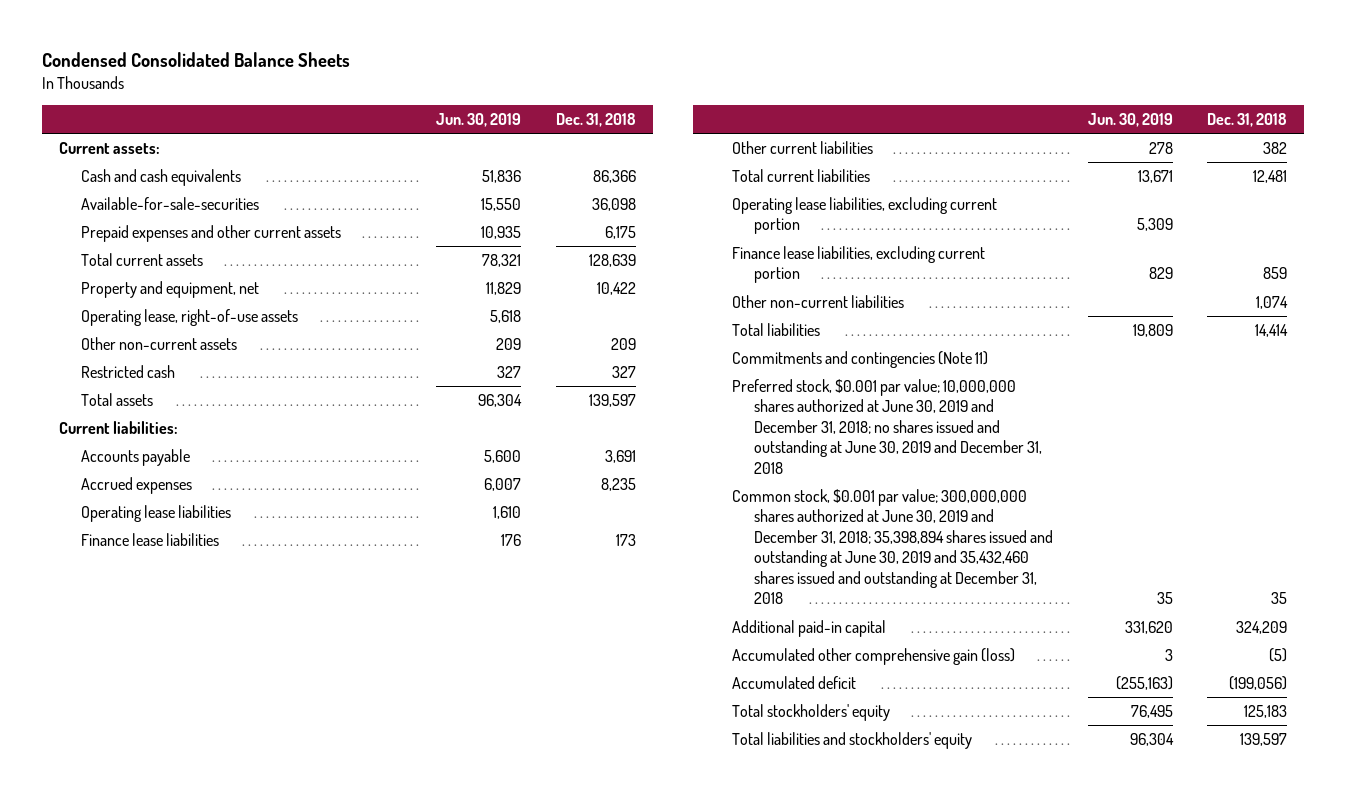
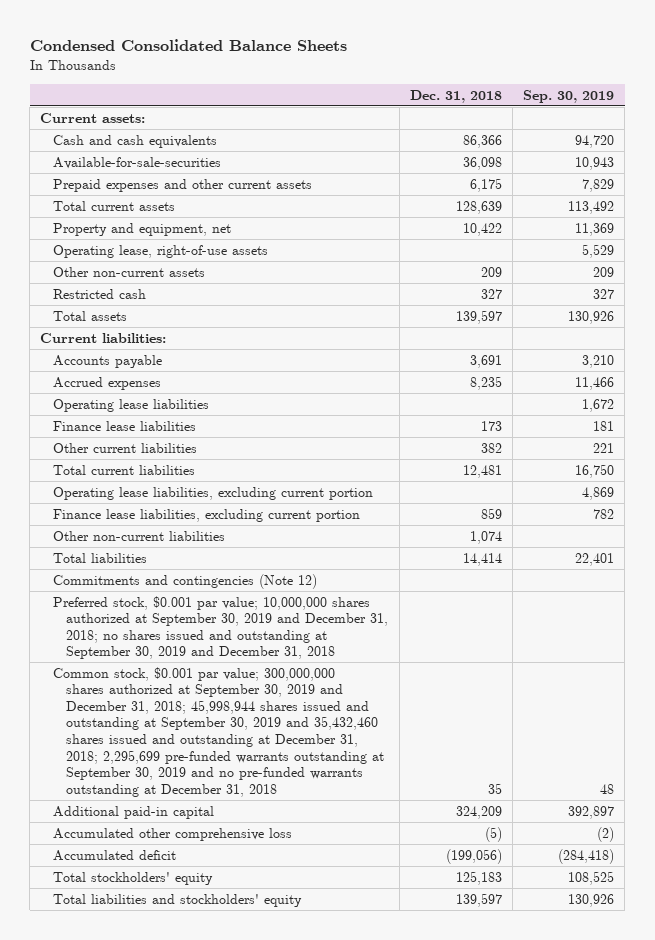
[436,112,522,127] Jun. 30, 2019 -> none
none -> [523,89,615,103] Sep. 30, 2019
[732,351,989,369] Commitments and contingencies (Note 11) -> [53,573,318,589] Commitments and contingencies (Note 12)
[732,379,1043,474] Preferred stock, $0.001 par value; 10,000,000 shares authorized at June 30, 2019 and December 31, 2018; no shares issued and outstanding at June 30, 2019 and December 31, 2018 -> [53,595,389,660] Preferred stock, $0.001 par value; 10,000,000 shares authorized at September 30, 2019 and December 31, 2018; no shares issued and outstanding at September 30, 2019 and December 31, 2018
[732,489,1054,605] Common stock, $0.001 par value; 300,000,000 shares authorized at June 30, 2019 and December 31, 2018; 35,398,894 shares issued and outstanding at June 30, 2019 and 35,432,460 shares issued and outstanding at December 31, 2018 -> [53,666,385,797] Common stock, $0.001 par value; 300,000,000 shares authorized at September 30, 2019 and December 31, 2018; 45,998,944 shares issued and outstanding at September 30, 2019 and 35,432,460 shares issued and outstanding at December 31, 2018; 2,295,699 pre-funded warrants outstanding at September 30, 2019 and no pre-funded warrants outstanding at December 31, 2018
[732,648,1016,666] Accumulated other comprehensive gain (loss) -> [53,827,293,841] Accumulated other comprehensive loss

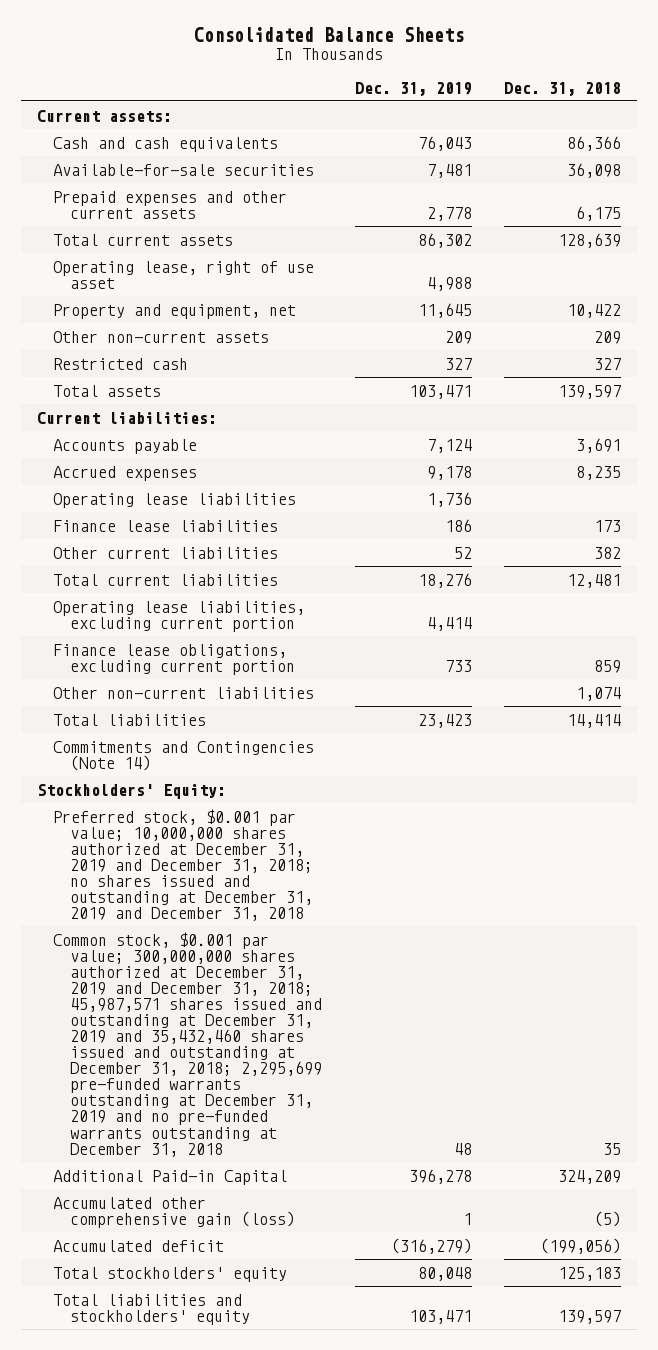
[29,39,347,52] Condensed Consolidated Balance Sheets -> [193,26,464,42] Consolidated Balance Sheets
[523,89,615,103] Sep. 30, 2019 -> none
none -> [354,81,472,96] Dec. 31, 2019
[53,156,222,169] Available-for-sale-securities -> [53,163,315,176] Available-for-sale securities
none -> [53,260,315,289] Operating lease, right of use asset
[53,244,269,258] Operating lease, right-of-use assets -> none
[53,508,361,522] Finance lease liabilities, excluding current portion -> [53,643,296,675] Finance lease obligations, excluding current portion
[53,573,318,589] Commitments and contingencies (Note 12) -> [53,740,315,771] Commitments and Contingencies (Note 14)
none -> [36,783,226,799] Stockholders' Equity:
[53,595,389,660] Preferred stock, $0.001 par value; 10,000,000 shares authorized at September 30, 2019 and December 31, 2018; no shares issued and outstanding at September 30, 2019 and December 31, 2018 -> [53,808,314,922] Preferred stock, $0.001 par value; 10,000,000 shares authorized at December 31, 2019 and December 31, 2018; no shares issued and outstanding at December 31, 2019 and December 31, 2018
[53,666,385,797] Common stock, $0.001 par value; 300,000,000 shares authorized at September 30, 2019 and December 31, 2018; 45,998,944 shares issued and outstanding at September 30, 2019 and 35,432,460 shares issued and outstanding at December 31, 2018; 2,295,699 pre-funded warrants outstanding at September 30, 2019 and no pre-funded warrants outstanding at December 31, 2018 -> [53,931,323,1157] Common stock, $0.001 par value; 300,000,000 shares authorized at December 31, 2019 and December 31, 2018; 45,987,571 shares issued and outstanding at December 31, 2019 and 35,432,460 shares issued and outstanding at December 31, 2018; 2,295,699 pre-funded warrants outstanding at December 31, 2019 and no pre-funded warrants outstanding at December 31, 2018
[53,805,215,819] Additional paid-in capital -> [53,1169,288,1185] Additional Paid-in Capital
[53,827,293,841] Accumulated other comprehensive loss -> [53,1196,296,1228] Accumulated other comprehensive gain (loss)

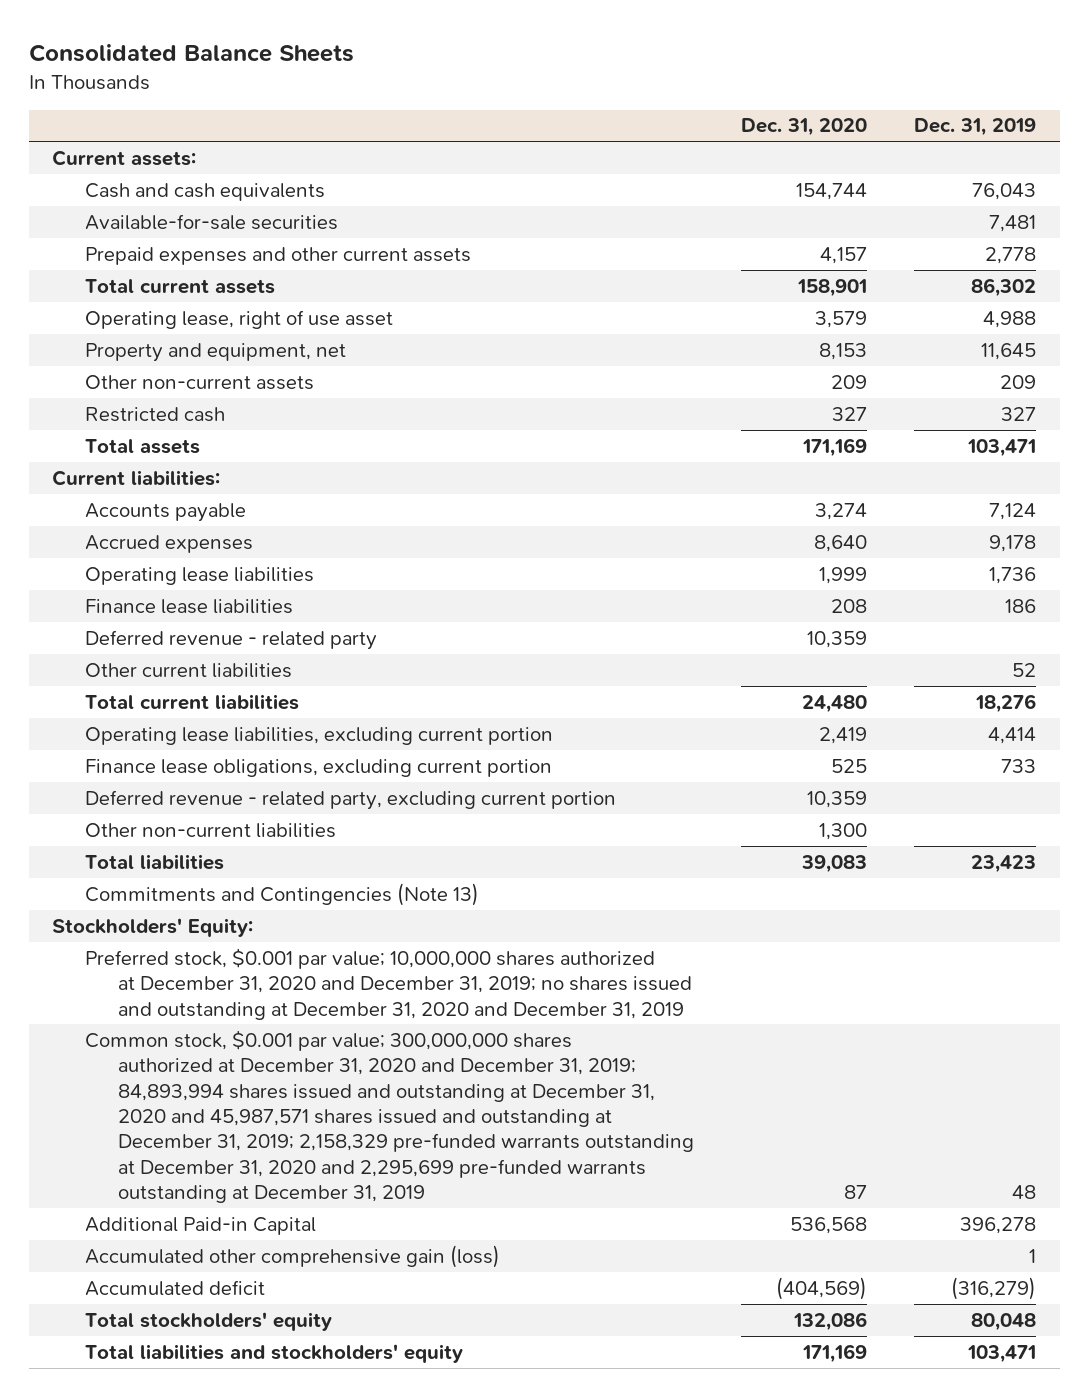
[504,81,622,96] Dec. 31, 2018 -> none
none -> [741,118,868,137] Dec. 31, 2020
none -> [85,629,378,650] Deferred revenue - related party
none -> [85,789,617,810] Deferred revenue - related party, excluding current portion
[53,740,315,771] Commitments and Contingencies (Note 14) -> [85,882,480,906] Commitments and Contingencies (Note 13)
[53,808,314,922] Preferred stock, $0.001 par value; 10,000,000 shares authorized at December 31, 2019 and December 31, 2018; no shares issued and outstanding at December 31, 2019 and December 31, 2018 -> [85,947,693,1020] Preferred stock, $0.001 par value; 10,000,000 shares authorized at December 31, 2020 and December 31, 2019; no shares issued and outstanding at December 31, 2020 and December 31, 2019
[53,931,323,1157] Common stock, $0.001 par value; 300,000,000 shares authorized at December 31, 2019 and December 31, 2018; 45,987,571 shares issued and outstanding at December 31, 2019 and 35,432,460 shares issued and outstanding at December 31, 2018; 2,295,699 pre-funded warrants outstanding at December 31, 2019 and no pre-funded warrants outstanding at December 31, 2018 -> [85,1029,695,1204] Common stock, $0.001 par value; 300,000,000 shares authorized at December 31, 2020 and December 31, 2019; 84,893,994 shares issued and outstanding at December 31, 2020 and 45,987,571 shares issued and outstanding at December 31, 2019; 2,158,329 pre-funded warrants outstanding at December 31, 2020 and 2,295,699 pre-funded warrants outstanding at December 31, 2019

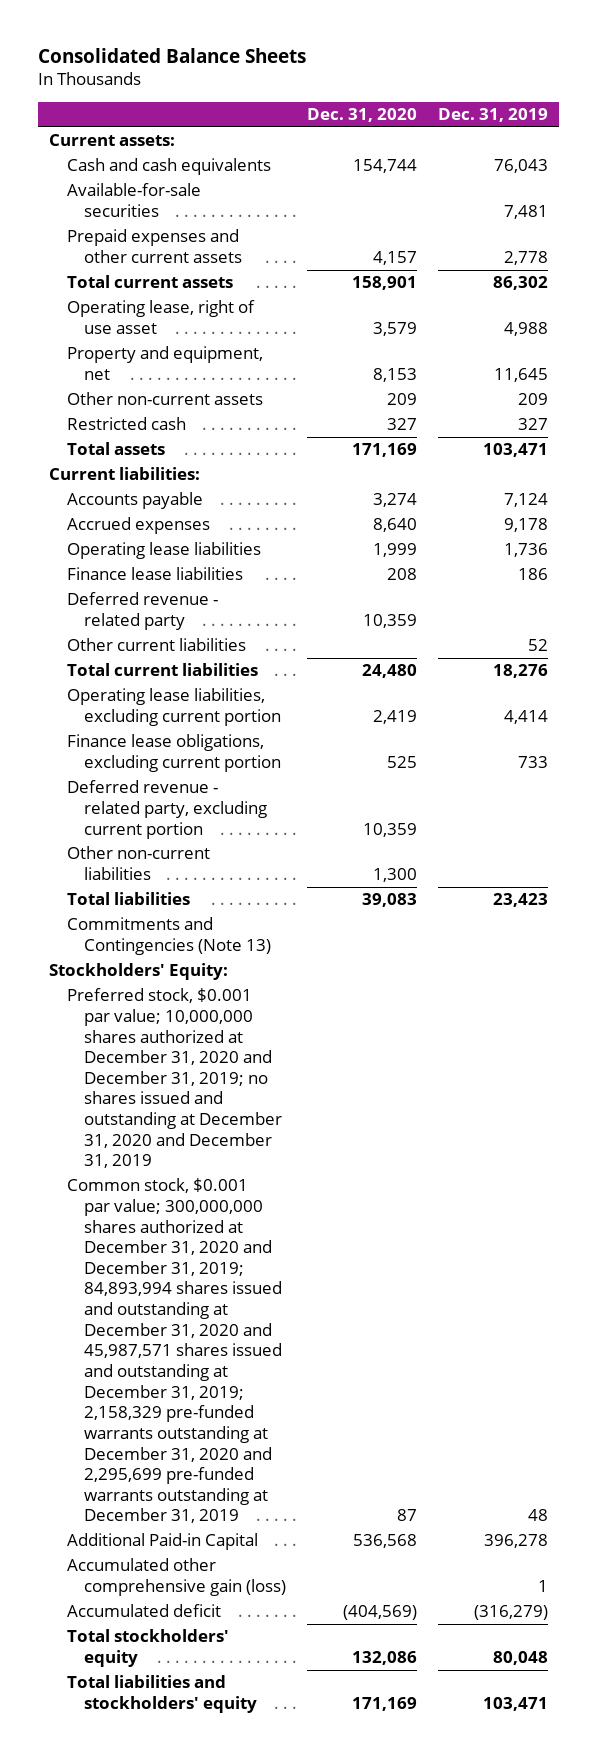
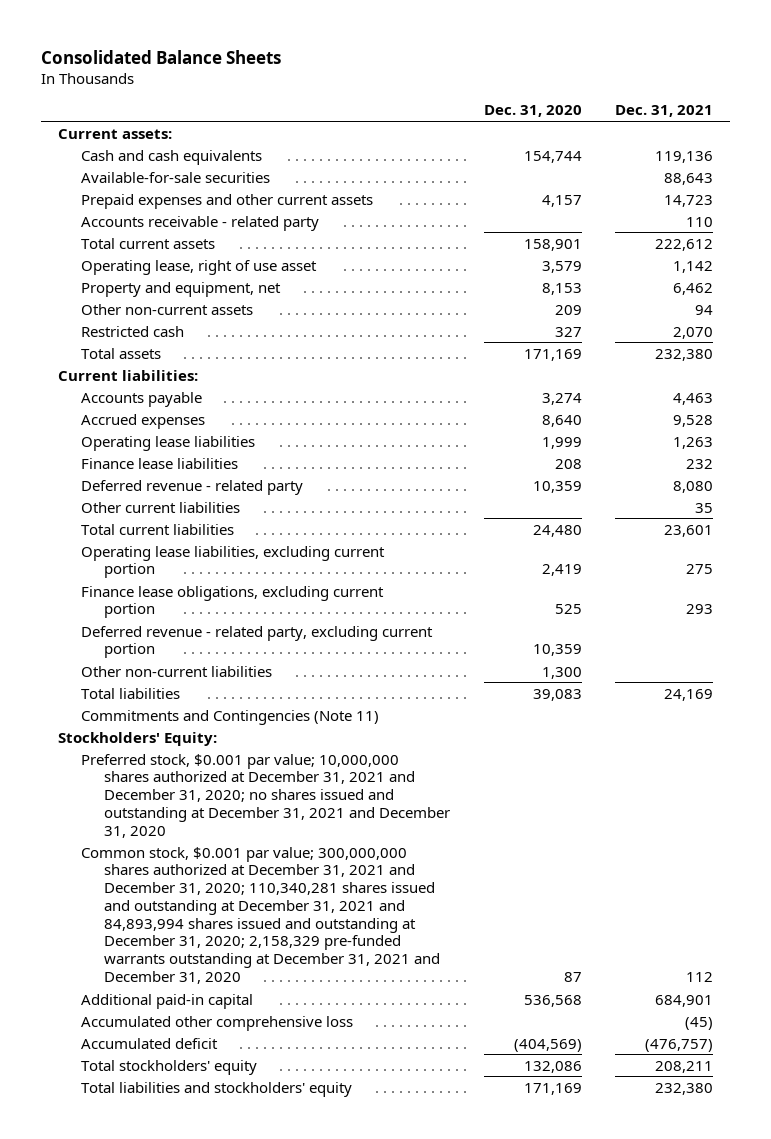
[438,107,549,122] Dec. 31, 2019 -> none
none -> [615,105,714,118] Dec. 31, 2021
none -> [80,215,319,231] Accounts receivable - related party
[66,917,272,955] Commitments and Contingencies (Note 13) -> [80,709,379,725] Commitments and Contingencies (Note 11)
[66,988,283,1169] Preferred stock, $0.001 par value; 10,000,000 shares authorized at December 31, 2020 and December 31, 2019; no shares issued and outstanding at December 31, 2020 and December 31, 2019 -> [80,753,451,838] Preferred stock, $0.001 par value; 10,000,000 shares authorized at December 31, 2021 and December 31, 2020; no shares issued and outstanding at December 31, 2021 and December 31, 2020
[66,1178,283,1524] Common stock, $0.001 par value; 300,000,000 shares authorized at December 31, 2020 and December 31, 2019; 84,893,994 shares issued and outstanding at December 31, 2020 and 45,987,571 shares issued and outstanding at December 31, 2019; 2,158,329 pre-funded warrants outstanding at December 31, 2020 and 2,295,699 pre-funded warrants outstanding at December 31, 2019 -> [80,846,441,984] Common stock, $0.001 par value; 300,000,000 shares authorized at December 31, 2021 and December 31, 2020; 110,340,281 shares issued and outstanding at December 31, 2021 and 84,893,994 shares issued and outstanding at December 31, 2020; 2,158,329 pre-funded warrants outstanding at December 31, 2021 and December 31, 2020
[66,1533,258,1551] Additional Paid-in Capital -> [80,993,253,1009] Additional paid-in capital
[66,1558,287,1596] Accumulated other comprehensive gain (loss) -> [80,1015,353,1031] Accumulated other comprehensive loss

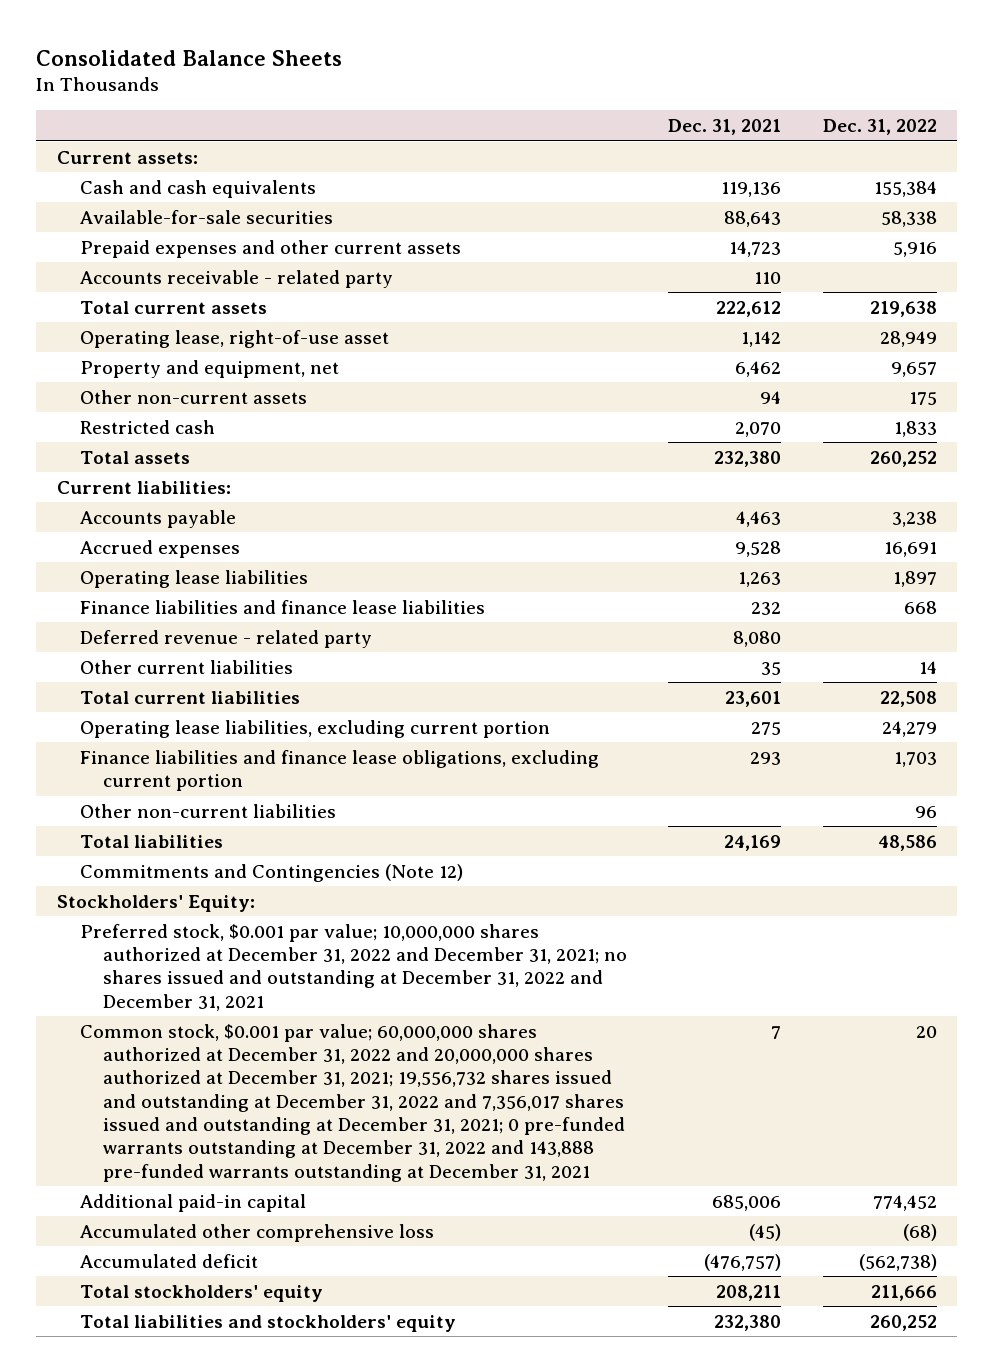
[483,105,582,118] Dec. 31, 2020 -> none
none -> [822,118,937,135] Dec. 31, 2022
[80,259,317,275] Operating lease, right of use asset -> [79,329,389,348] Operating lease, right-of-use asset
[80,457,238,469] Finance lease liabilities -> [79,599,485,614] Finance liabilities and finance lease liabilities
[80,625,433,659] Deferred revenue - related party, excluding current portion -> none
[80,585,384,619] Finance lease obligations, excluding current portion -> [79,749,599,792] Finance liabilities and finance lease obligations, excluding current portion
[80,709,379,725] Commitments and Contingencies (Note 11) -> [79,863,463,882] Commitments and Contingencies (Note 12)
[80,753,451,838] Preferred stock, $0.001 par value; 10,000,000 shares authorized at December 31, 2021 and December 31, 2020; no shares issued and outstanding at December 31, 2021 and December 31, 2020 -> [79,923,627,1011] Preferred stock, $0.001 par value; 10,000,000 shares authorized at December 31, 2022 and December 31, 2021; no shares issued and outstanding at December 31, 2022 and December 31, 2021
[80,846,441,984] Common stock, $0.001 par value; 300,000,000 shares authorized at December 31, 2021 and December 31, 2020; 110,340,281 shares issued and outstanding at December 31, 2021 and 84,893,994 shares issued and outstanding at December 31, 2020; 2,158,329 pre-funded warrants outstanding at December 31, 2021 and December 31, 2020 -> [79,1023,625,1182] Common stock, $0.001 par value; 60,000,000 shares authorized at December 31, 2022 and 20,000,000 shares authorized at December 31, 2021; 19,556,732 shares issued and outstanding at December 31, 2022 and 7,356,017 shares issued and outstanding at December 31, 2021; 0 pre-funded warrants outstanding at December 31, 2022 and 143,888 pre-funded warrants outstanding at December 31, 2021
[686,971,714,982] 112 -> [771,1025,782,1039] 7
[655,994,714,1007] 684,901 -> [712,1194,782,1211] 685,006

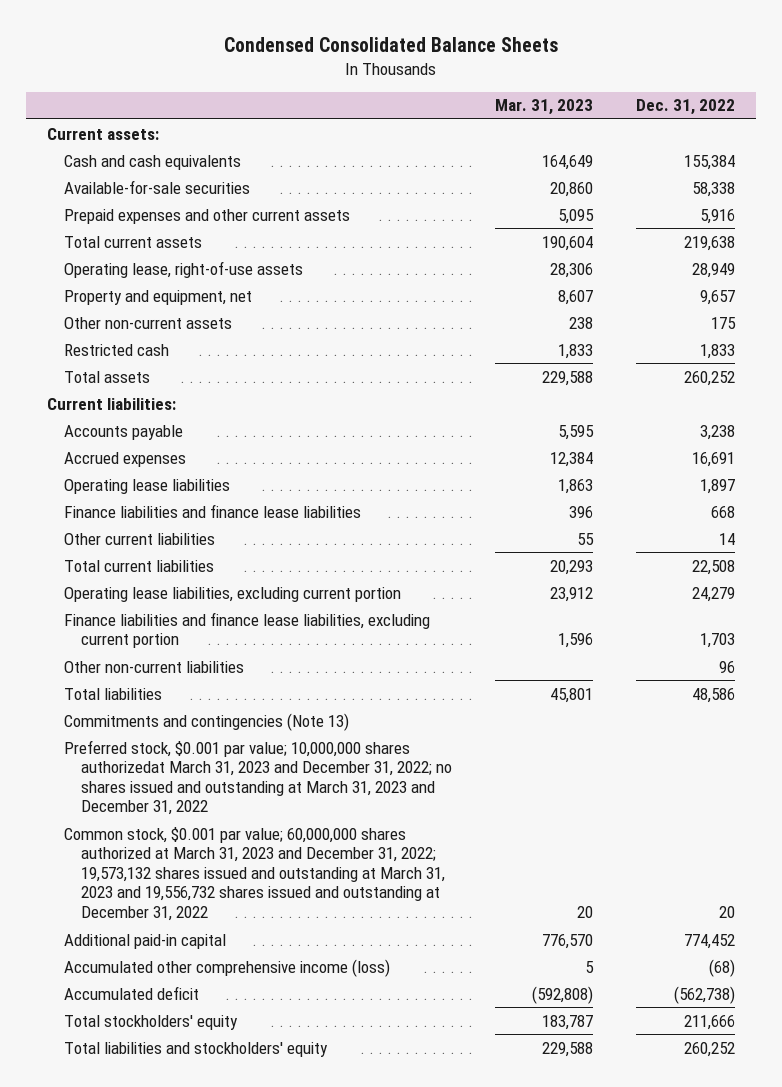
[36,49,343,66] Consolidated Balance Sheets -> [223,37,558,53] Condensed Consolidated Balance Sheets
[668,118,782,135] Dec. 31, 2021 -> none
none -> [494,99,593,116] Mar. 31, 2023
[79,269,393,288] Accounts receivable - related party -> none
[79,329,389,348] Operating lease, right-of-use asset -> [63,260,303,278] Operating lease, right-of-use assets
[79,629,372,648] Deferred revenue - related party -> none
[79,749,599,792] Finance liabilities and finance lease obligations, excluding current portion -> [63,611,430,649] Finance liabilities and finance lease liabilities, excluding current portion
[56,894,255,912] Stockholders' Equity: -> none
[79,863,463,882] Commitments and Contingencies (Note 12) -> [63,712,349,731] Commitments and contingencies (Note 13)
[79,923,627,1011] Preferred stock, $0.001 par value; 10,000,000 shares authorized at December 31, 2022 and December 31, 2021; no shares issued and outstanding at December 31, 2022 and December 31, 2021 -> [63,739,452,816] Preferred stock, $0.001 par value; 10,000,000 shares authorizedat March 31, 2023 and December 31, 2022; no shares issued and outstanding at March 31, 2023 and December 31, 2022
[79,1023,625,1182] Common stock, $0.001 par value; 60,000,000 shares authorized at December 31, 2022 and 20,000,000 shares authorized at December 31, 2021; 19,556,732 shares issued and outstanding at December 31, 2022 and 7,356,017 shares issued and outstanding at December 31, 2021; 0 pre-funded warrants outstanding at December 31, 2022 and 143,888 pre-funded warrants outstanding at December 31, 2021 -> [63,826,445,922] Common stock, $0.001 par value; 60,000,000 shares authorized at March 31, 2023 and December 31, 2022; 19,573,132 shares issued and outstanding at March 31, 2023 and 19,556,732 shares issued and outstanding at December 31, 2022
[79,1223,434,1242] Accumulated other comprehensive loss -> [63,958,390,977] Accumulated other comprehensive income (loss)

